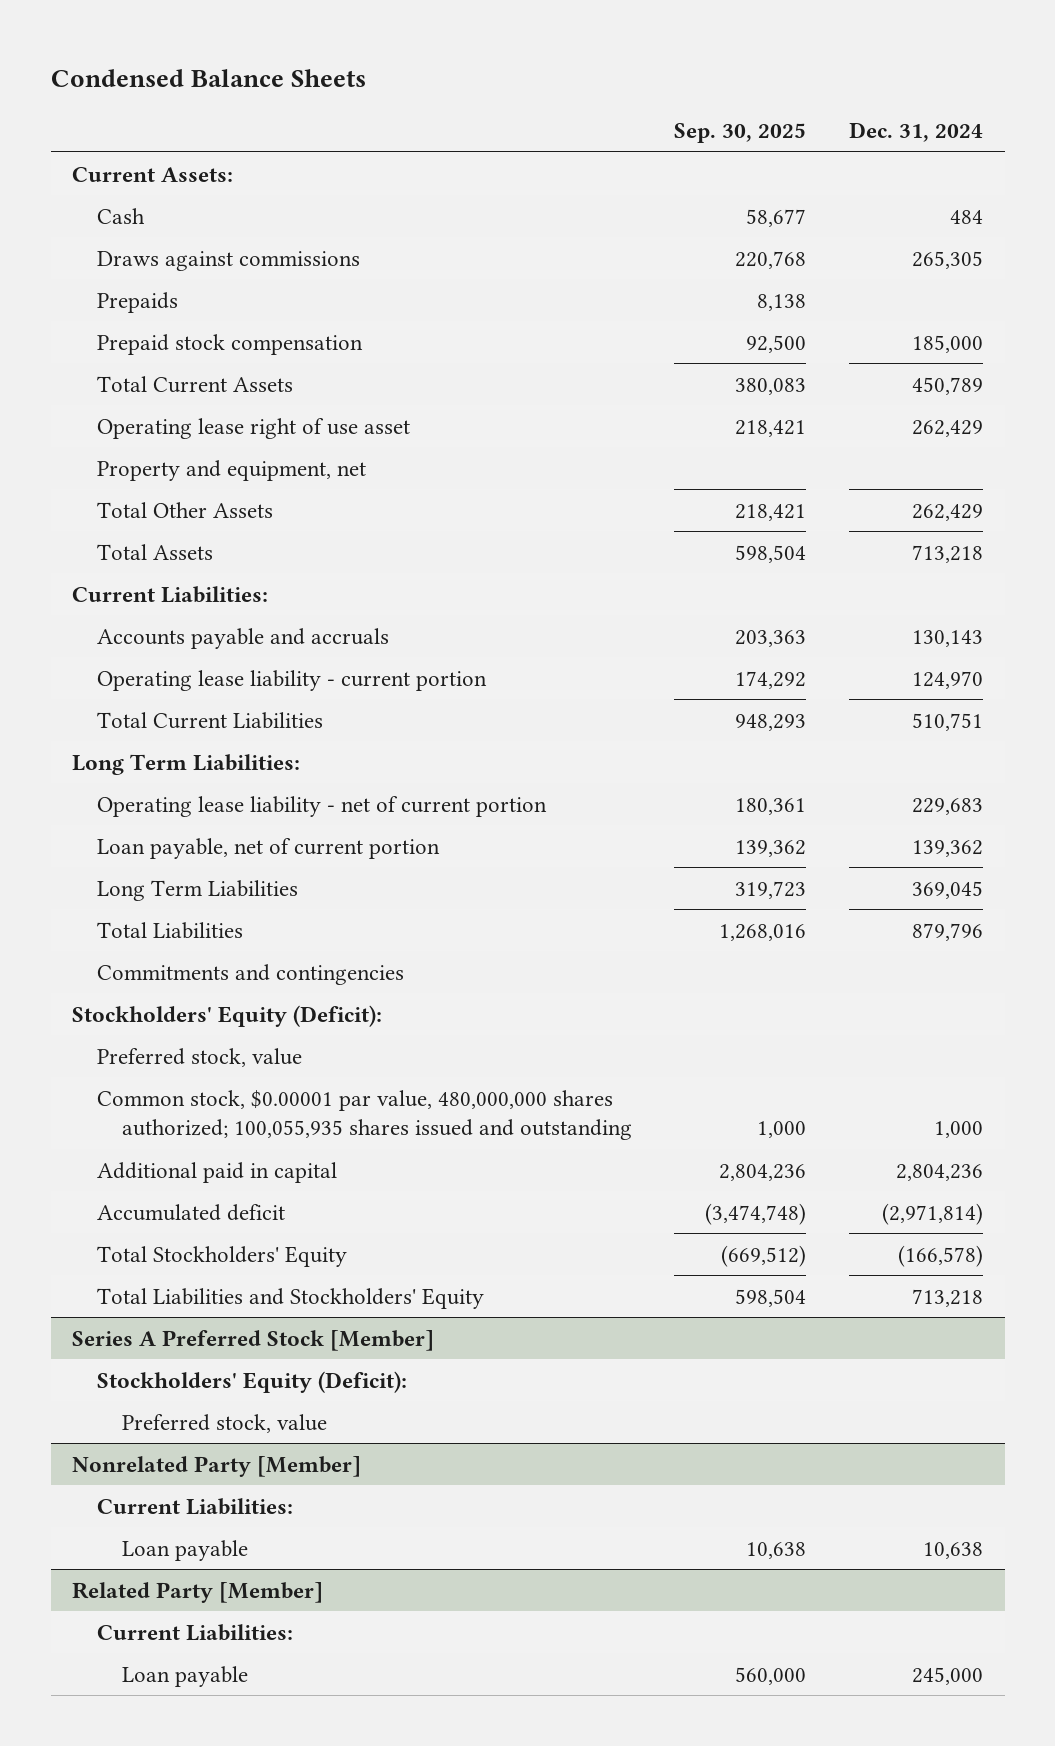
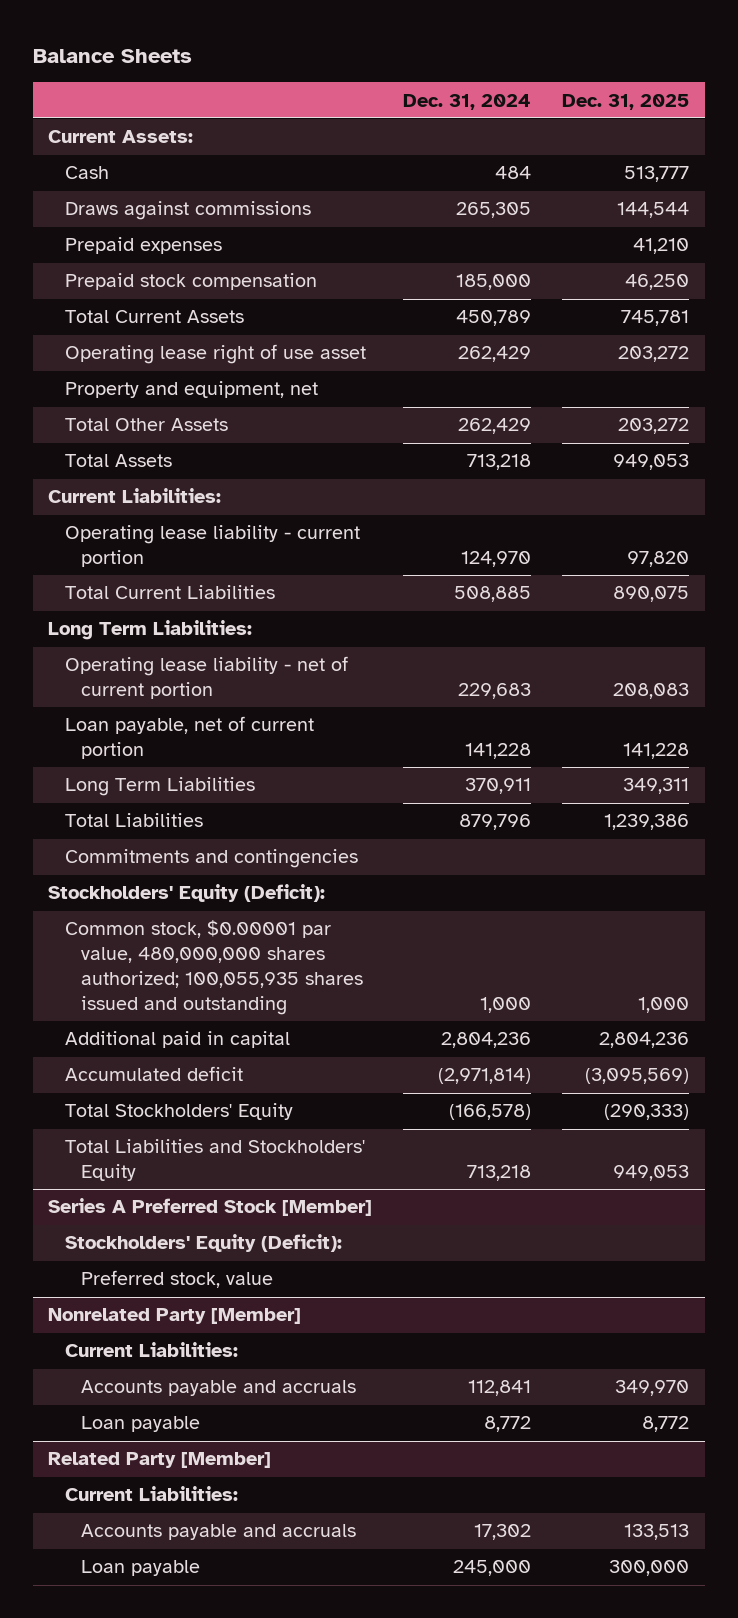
[50,68,366,87] Condensed Balance Sheets -> [32,48,192,63] Balance Sheets
[674,123,807,144] Sep. 30, 2025 -> none
none -> [562,93,690,110] Dec. 31, 2025
[96,291,178,313] Prepaids -> [64,237,222,255] Prepaid expenses
[96,627,389,649] Accounts payable and accruals -> none
[912,712,984,731] 510,751 -> [454,586,532,603] 508,885
[912,839,984,857] 139,362 -> [465,743,532,760] 141,228
[912,880,984,899] 369,045 -> [465,778,532,795] 370,911
[96,1047,302,1067] Preferred stock, value -> none
none -> [80,1380,356,1397] Accounts payable and accruals
[923,1541,984,1559] 10,638 -> [484,1416,532,1433] 8,772
none -> [80,1524,356,1541] Accounts payable and accruals

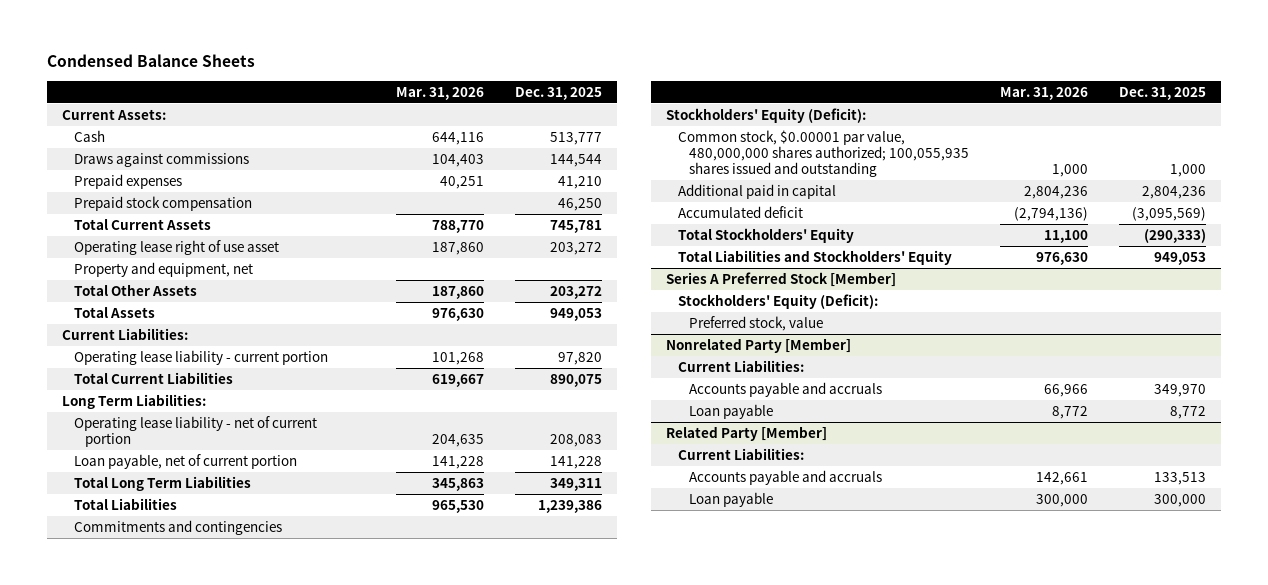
[32,48,192,63] Balance Sheets -> [46,54,255,68] Condensed Balance Sheets
[403,93,532,110] Dec. 31, 2024 -> none
none -> [396,86,485,100] Mar. 31, 2026
[64,777,255,797] Long Term Liabilities -> [73,476,251,492] Total Long Term Liabilities

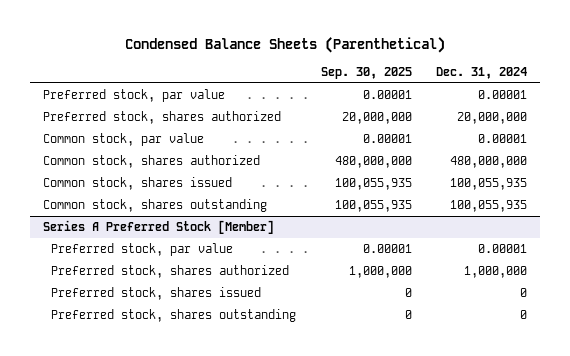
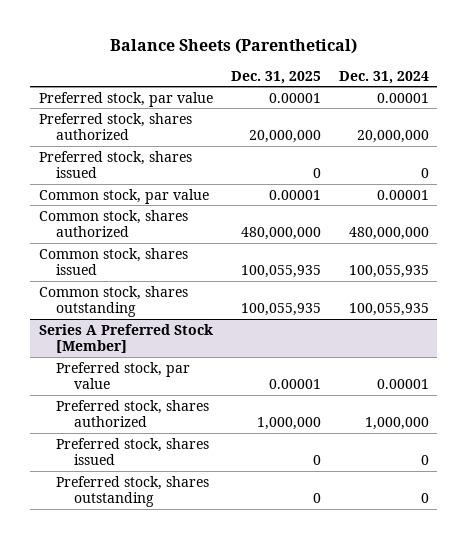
[125,37,446,54] Condensed Balance Sheets (Parenthetical) -> [109,38,357,55] Balance Sheets (Parenthetical)
[320,67,412,80] Sep. 30, 2025 -> none
none -> [230,70,321,84] Dec. 31, 2025
none -> [38,150,192,179] Preferred stock, shares issued

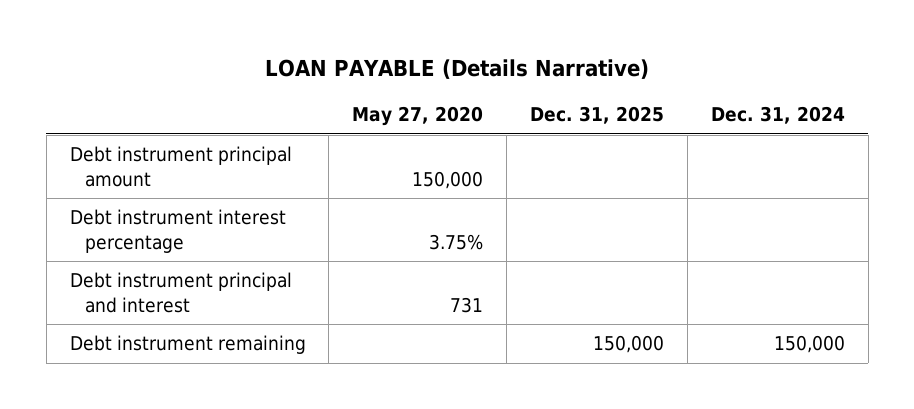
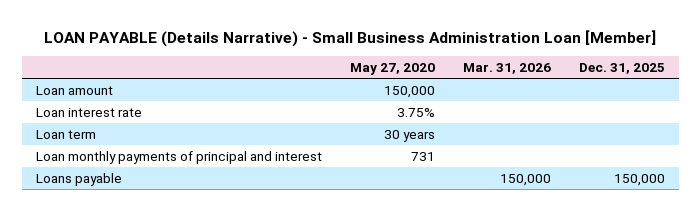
[265,58,650,79] LOAN PAYABLE (Details Narrative) -> [44,29,657,47] LOAN PAYABLE (Details Narrative) - Small Business Administration Loan [Member]
[710,106,845,125] Dec. 31, 2024 -> none
none -> [462,63,551,75] Mar. 31, 2026
[69,335,306,355] Debt instrument remaining -> none
[69,146,292,187] Debt instrument principal amount -> [35,85,113,95] Loan amount
[69,209,286,253] Debt instrument interest percentage -> [35,107,142,117] Loan interest rate
none -> [35,129,96,139] Loan term
[69,272,292,313] Debt instrument principal and interest -> [35,150,322,164] Loan monthly payments of principal and interest
none -> [35,172,122,186] Loans payable

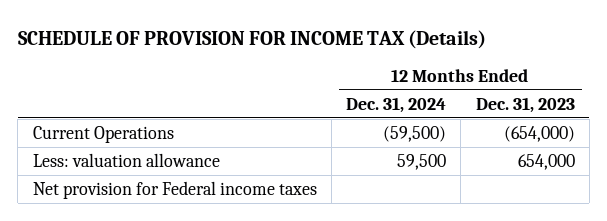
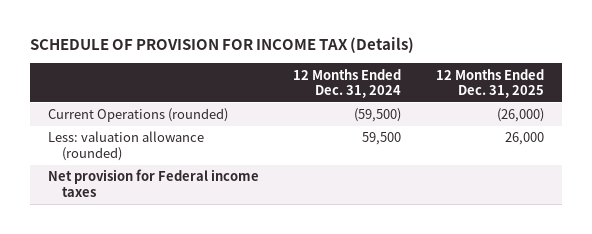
[475,96,575,113] Dec. 31, 2023 -> none
none -> [436,68,545,98] 12 Months Ended Dec. 31, 2025
[32,125,174,143] Current Operations -> [47,108,228,123] Current Operations (rounded)
[32,152,220,167] Less: valuation allowance -> [47,131,204,161] Less: valuation allowance (rounded)

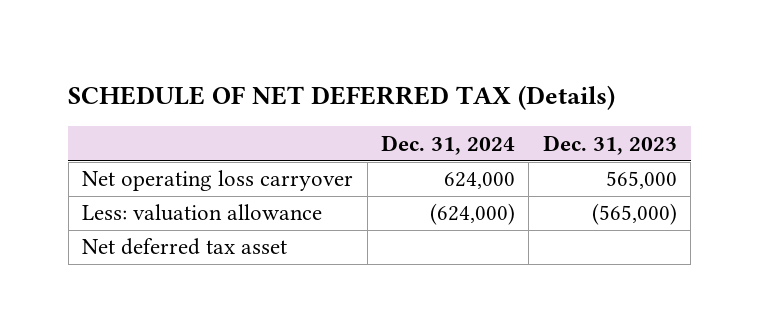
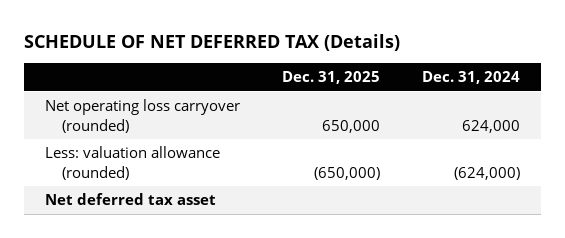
[542,134,677,155] Dec. 31, 2023 -> none
none -> [282,71,381,85] Dec. 31, 2025
[82,170,354,192] Net operating loss carryover -> [45,99,241,133] Net operating loss carryover (rounded)
[82,204,323,222] Less: valuation allowance -> [45,146,221,180] Less: valuation allowance (rounded)

